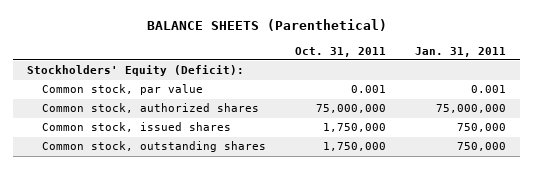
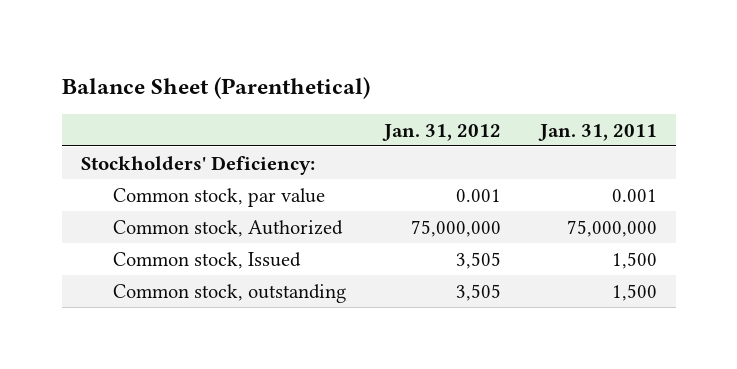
[146,19,387,32] BALANCE SHEETS (Parenthetical) -> [61,76,370,99] Balance Sheet (Parenthetical)
[295,46,387,57] Oct. 31, 2011 -> none
none -> [382,123,502,141] Jan. 31, 2012
[27,65,245,77] Stockholders' Equity (Deficit): -> [80,155,315,175] Stockholders' Deficiency:
[42,103,260,114] Common stock, authorized shares -> [113,219,344,237] Common stock, Authorized
[42,122,232,133] Common stock, issued shares -> [113,251,302,269] Common stock, Issued
[457,123,507,133] 750,000 -> [611,251,657,269] 1,500
[42,141,267,153] Common stock, outstanding shares -> [113,283,347,303] Common stock, outstanding
[457,142,507,152] 750,000 -> [611,283,657,301] 1,500

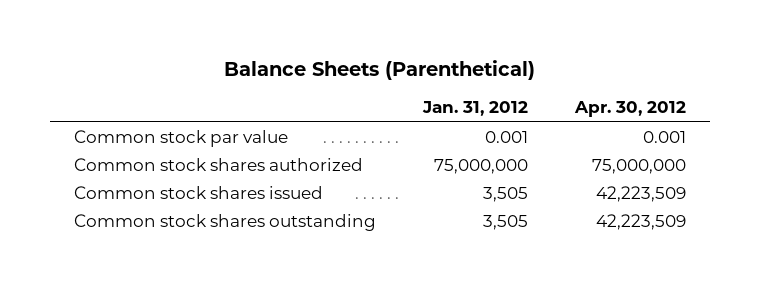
[61,76,370,99] Balance Sheet (Parenthetical) -> [223,60,535,81] Balance Sheets (Parenthetical)
[537,123,657,141] Jan. 31, 2011 -> none
none -> [574,101,687,118] Apr. 30, 2012
[80,155,315,175] Stockholders' Deficiency: -> none
[113,187,326,207] Common stock, par value -> [73,130,288,148] Common stock par value
[113,219,344,237] Common stock, Authorized -> [73,158,363,172] Common stock shares authorized
[113,251,302,269] Common stock, Issued -> [73,186,323,200] Common stock shares issued
[113,283,347,303] Common stock, outstanding -> [73,214,376,232] Common stock shares outstanding

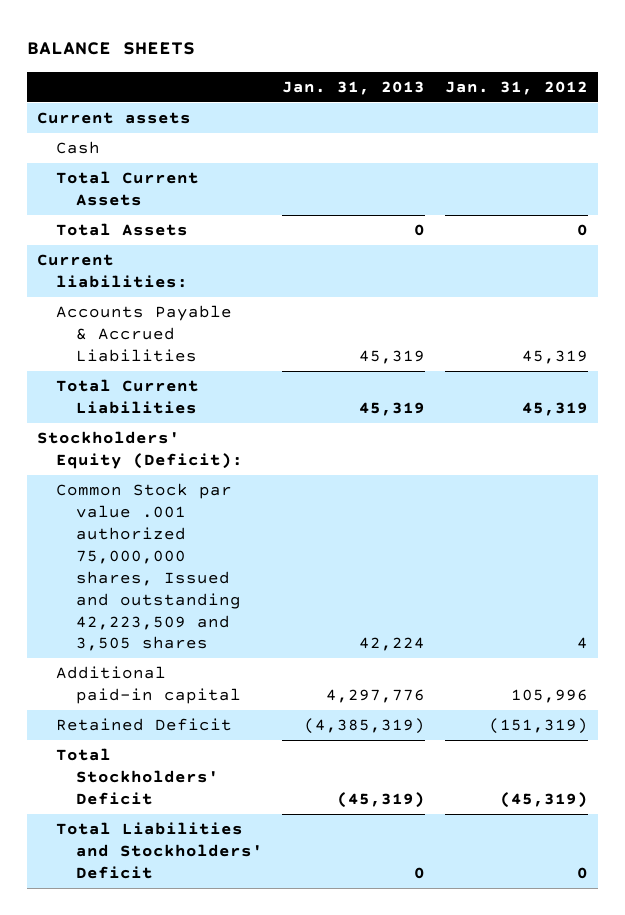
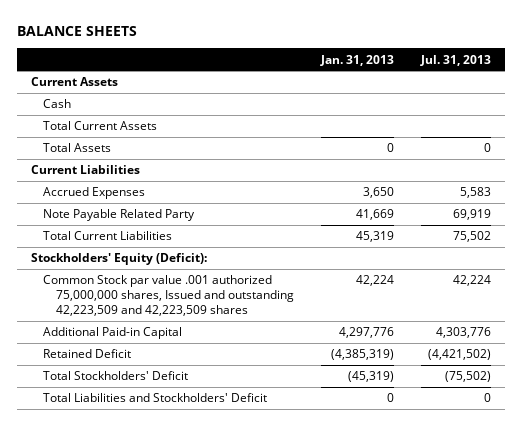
[444,80,588,95] Jan. 31, 2012 -> none
none -> [420,54,492,66] Jul. 31, 2013
[36,112,191,125] Current assets -> [30,77,118,87] Current Assets
[56,305,233,363] Accounts Payable & Accrued Liabilities -> none
[36,254,189,289] Current liabilities: -> [30,165,140,175] Current Liabilities
none -> [43,187,146,200] Accrued Expenses
none -> [43,209,196,222] Note Payable Related Party
[56,483,241,652] Common Stock par value .001 authorized 75,000,000 shares, Issued and outstanding 42,223,509 and 3,505 shares -> [43,275,295,317] Common Stock par value .001 authorized 75,000,000 shares, Issued and outstanding 42,223,509 and 42,223,509 shares
[56,666,241,705] Additional paid-in capital -> [43,327,183,340] Additional Paid-in Capital

